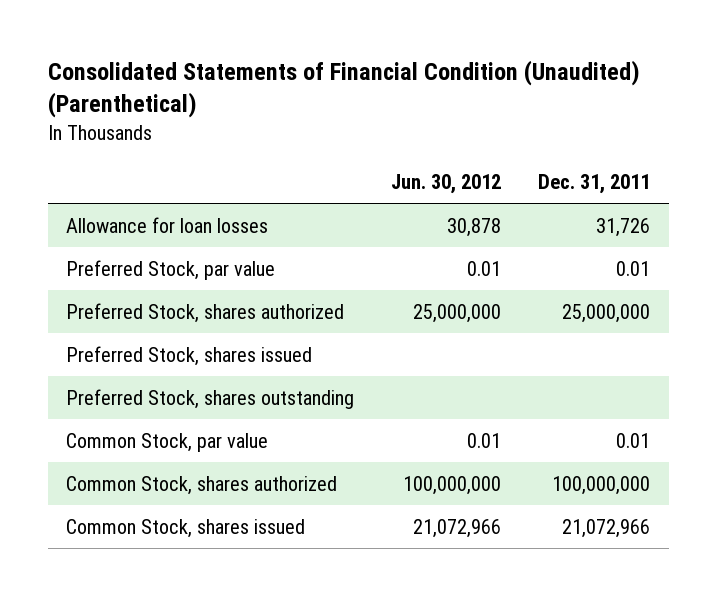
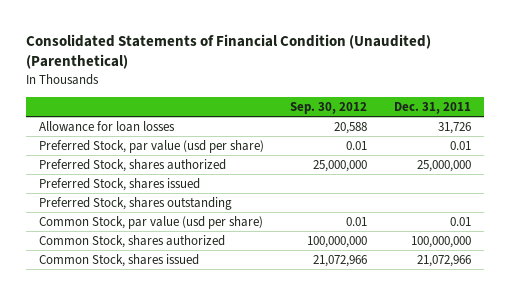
[391,174,502,195] Jun. 30, 2012 -> none
none -> [290,101,368,114] Sep. 30, 2012
[66,259,276,280] Preferred Stock, par value -> [39,139,265,153] Preferred Stock, par value (usd per share)
[66,432,269,452] Common Stock, par value -> [39,215,264,229] Common Stock, par value (usd per share)

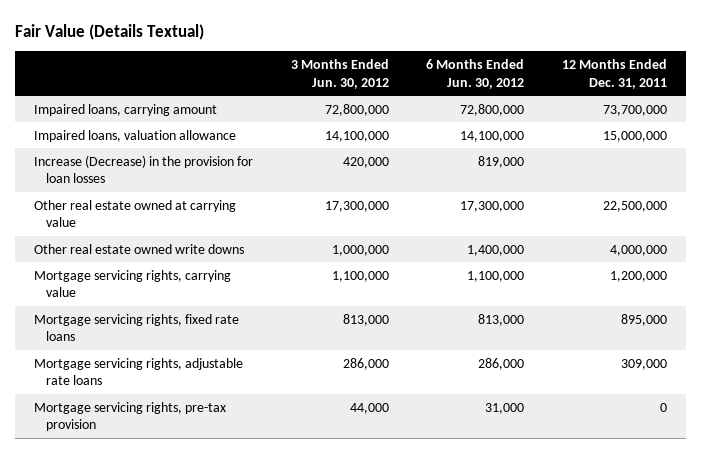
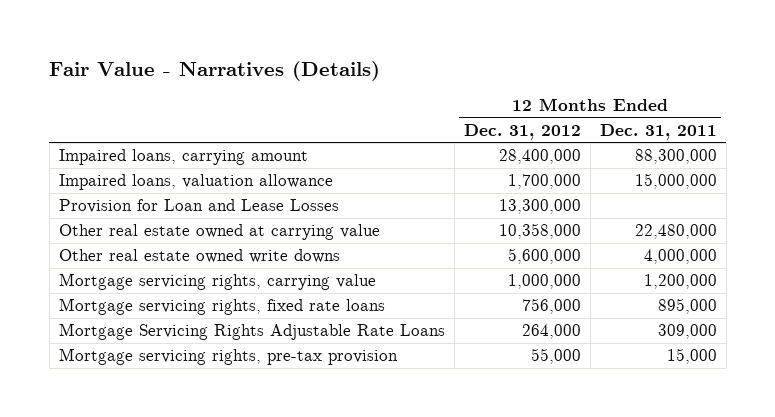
[15,24,205,41] Fair Value (Details Textual) -> [49,60,381,81] Fair Value - Narratives (Details)
[290,59,389,89] 3 Months Ended Jun. 30, 2012 -> none
[426,59,525,89] 6 Months Ended Jun. 30, 2012 -> none
none -> [463,123,581,140] Dec. 31, 2012
[603,104,668,116] 73,700,000 -> [634,149,717,165] 88,300,000
[33,154,253,184] Increase (Decrease) in the provision for loan losses -> none
none -> [58,199,339,214] Provision for Loan and Lease Losses
[603,200,668,212] 22,500,000 -> [634,224,717,240] 22,480,000
[33,357,243,386] Mortgage servicing rights, adjustable rate loans -> [58,323,445,341] Mortgage Servicing Rights Adjustable Rate Loans
[660,402,668,412] 0 -> [666,348,717,365] 15,000

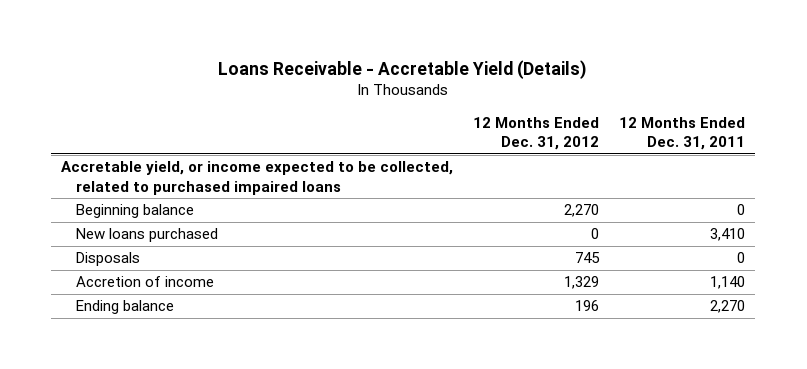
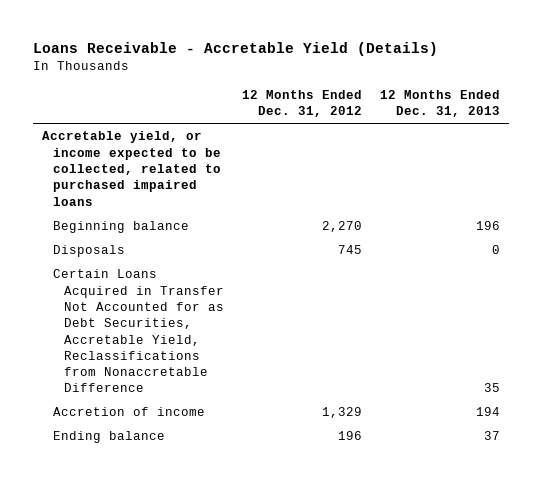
[619,116,746,151] 12 Months Ended Dec. 31, 2011 -> none
none -> [380,89,501,118] 12 Months Ended Dec. 31, 2013
[75,228,218,243] New loans purchased -> none
none -> [53,269,225,393] Certain Loans Acquired in Transfer Not Accounted for as Debt Securities, Accretable Yield, Reclassifications from Nonaccretable Difference

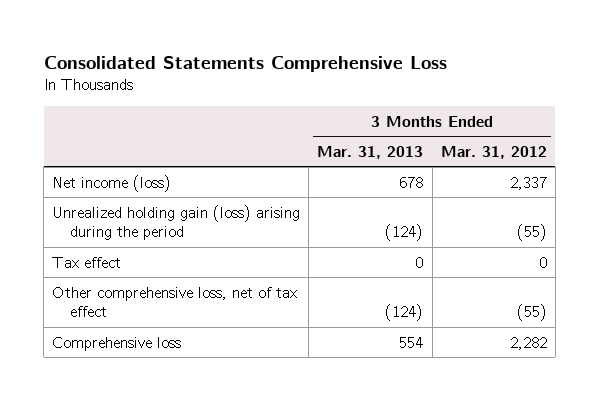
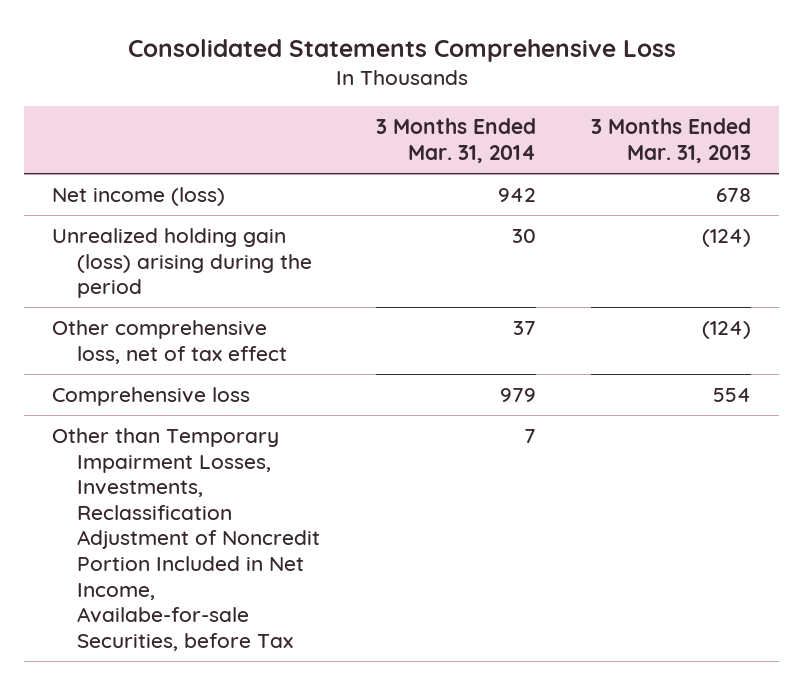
[440,145,547,159] Mar. 31, 2012 -> none
none -> [375,118,536,164] 3 Months Ended Mar. 31, 2014
[52,256,122,268] Tax effect -> none
none -> [51,428,320,651] Other than Temporary Impairment Losses, Investments, Reclassification Adjustment of Noncredit Portion Included in Net Income, Availabe-for-sale Securities, before Tax

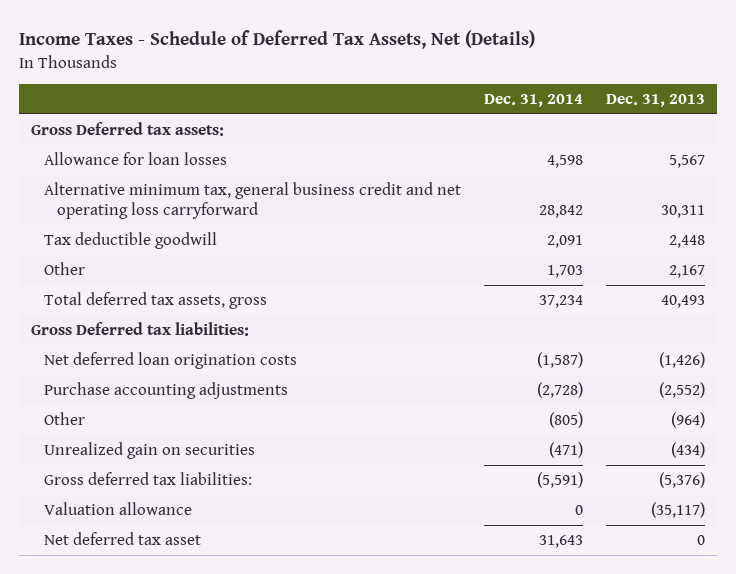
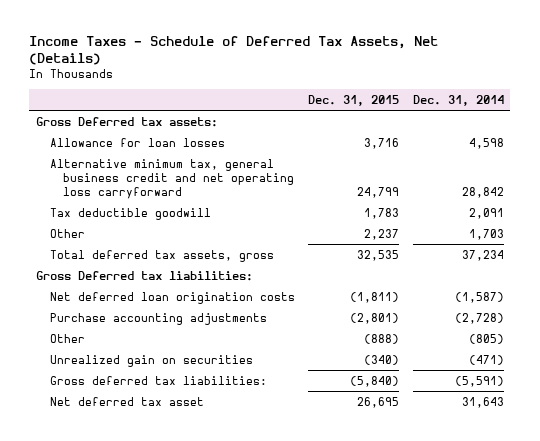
[606,94,706,108] Dec. 31, 2013 -> none
none -> [308,94,400,106] Dec. 31, 2015
[43,501,192,515] Valuation allowance -> none

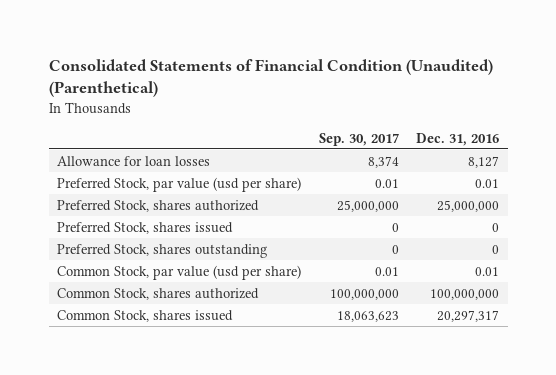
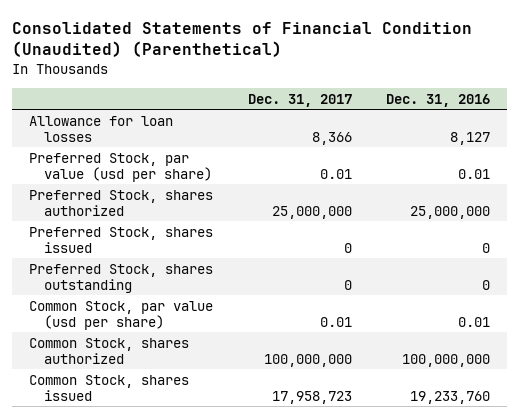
[318,132,399,146] Sep. 30, 2017 -> none
none -> [247,93,352,107] Dec. 31, 2017
[437,309,500,322] 20,297,317 -> [409,390,490,404] 19,233,760

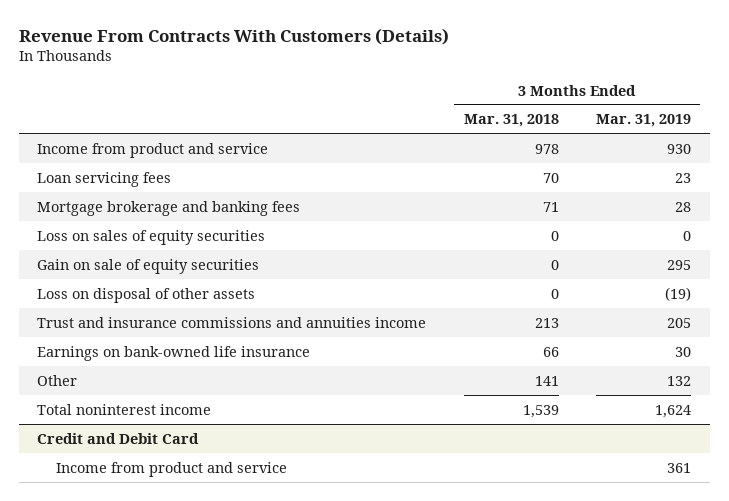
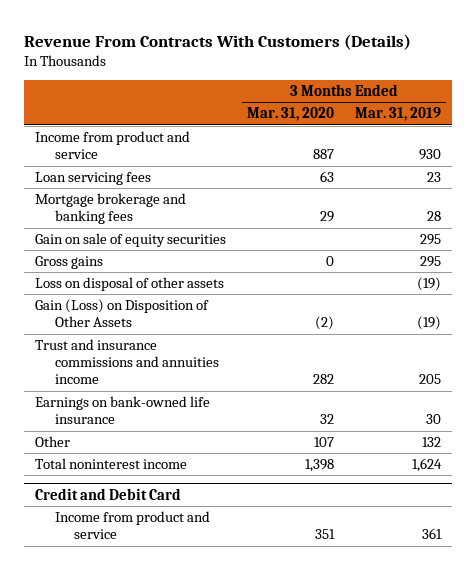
[463,114,559,128] Mar. 31, 2018 -> none
none -> [246,107,334,122] Mar. 31, 2020
[37,229,266,245] Loss on sales of equity securities -> none
none -> [34,256,103,270] Gross gains
none -> [34,299,209,328] Gain (Loss) on Disposition of Other Assets

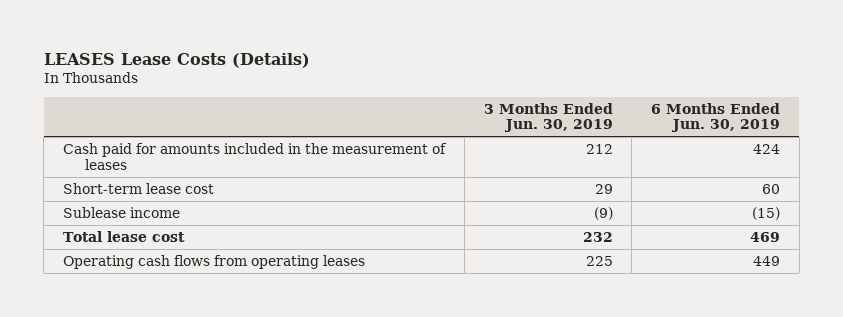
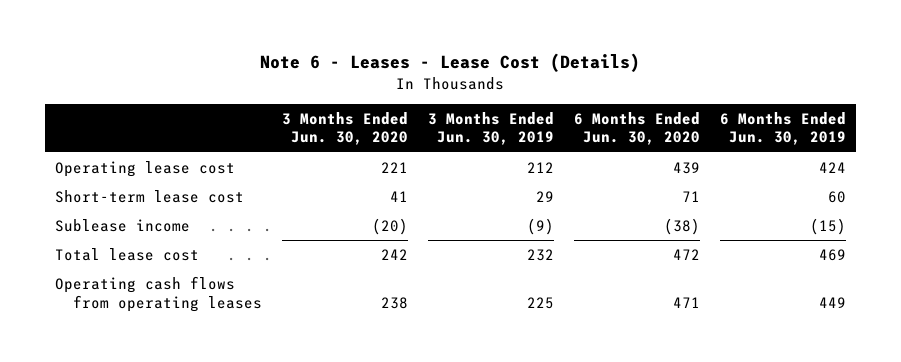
[43,52,310,68] LEASES Lease Costs (Details) -> [260,53,641,73] Note 6 - Leases - Lease Cost (Details)
none -> [282,111,409,146] 3 Months Ended Jun. 30, 2020
none -> [574,111,701,146] 6 Months Ended Jun. 30, 2020
[63,142,448,170] Cash paid for amounts included in the measurement of leases -> [54,160,235,177] Operating lease cost

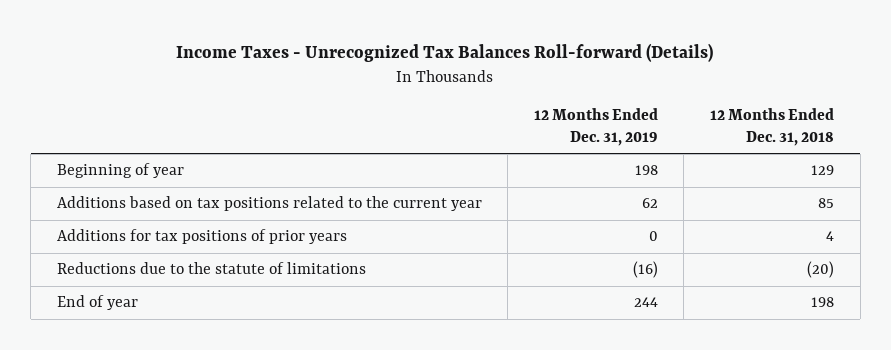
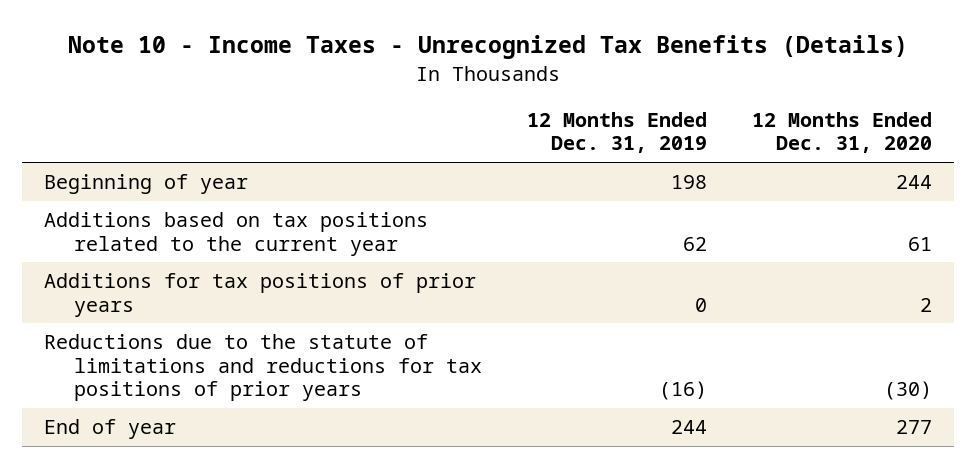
[176,42,714,62] Income Taxes - Unrecognized Tax Balances Roll-forward (Details) -> [67,35,908,60] Note 10 - Income Taxes - Unrecognized Tax Benefits (Details)
[710,108,835,146] 12 Months Ended Dec. 31, 2018 -> none
none -> [751,111,932,154] 12 Months Ended Dec. 31, 2020
[56,262,366,275] Reductions due to the statute of limitations -> [44,334,482,402] Reductions due to the statute of limitations and reductions for tax positions of prior years

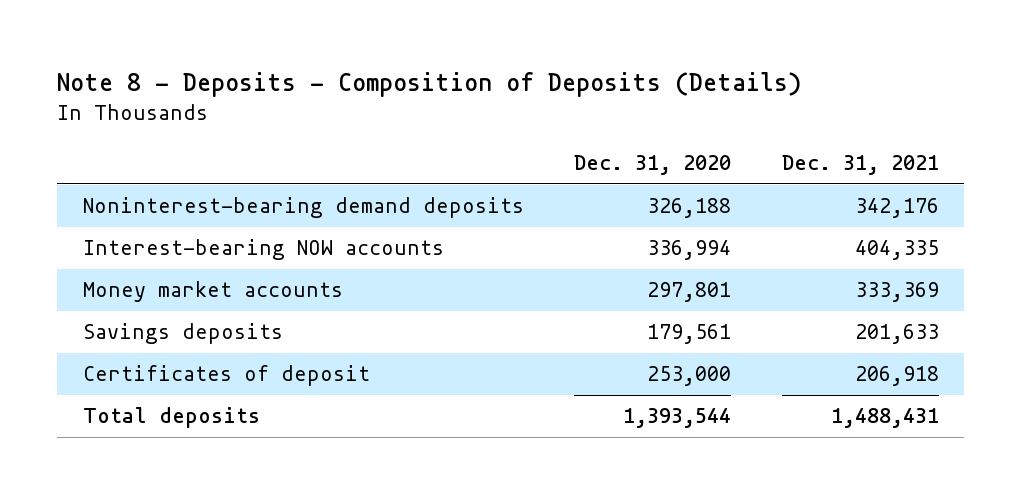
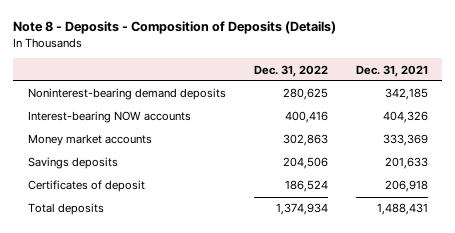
[574,155,732,176] Dec. 31, 2020 -> none
none -> [253,64,328,77] Dec. 31, 2022
[855,198,940,219] 342,176 -> [384,88,428,101] 342,185
[855,240,940,261] 404,335 -> [382,111,428,124] 404,326

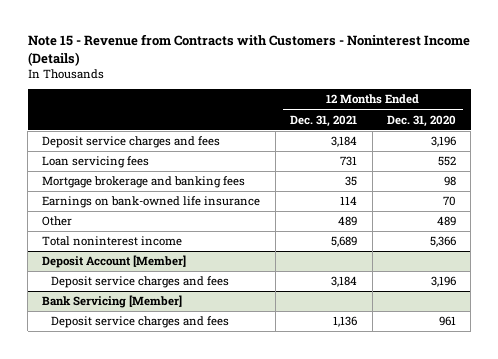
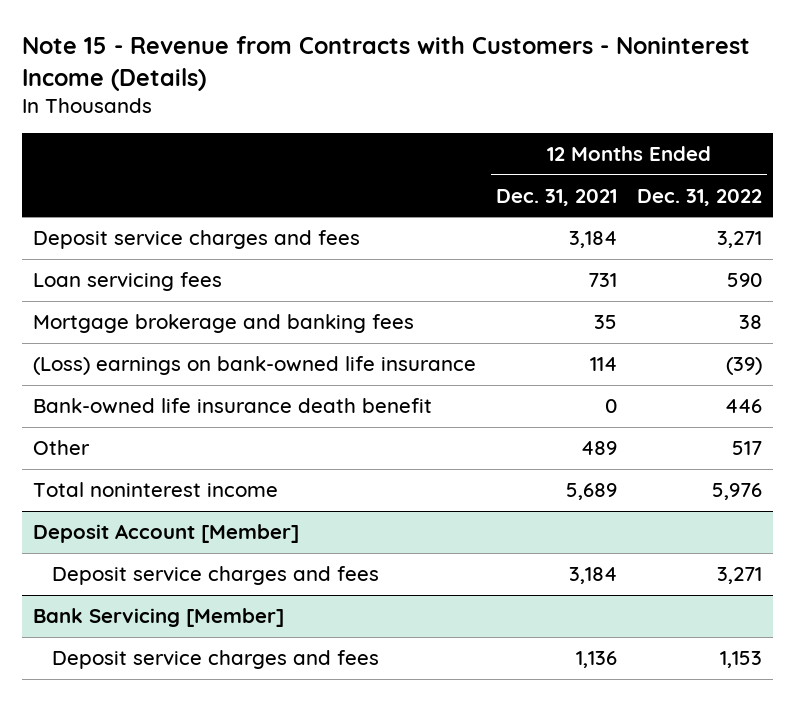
[386,114,456,127] Dec. 31, 2020 -> none
none -> [637,188,763,206] Dec. 31, 2022
[42,196,261,209] Earnings on bank-owned life insurance -> [32,355,476,375] (Loss) earnings on bank-owned life insurance
none -> [32,397,432,414] Bank-owned life insurance death benefit

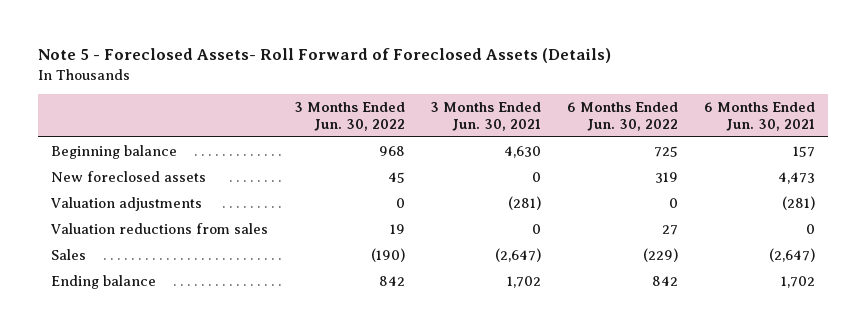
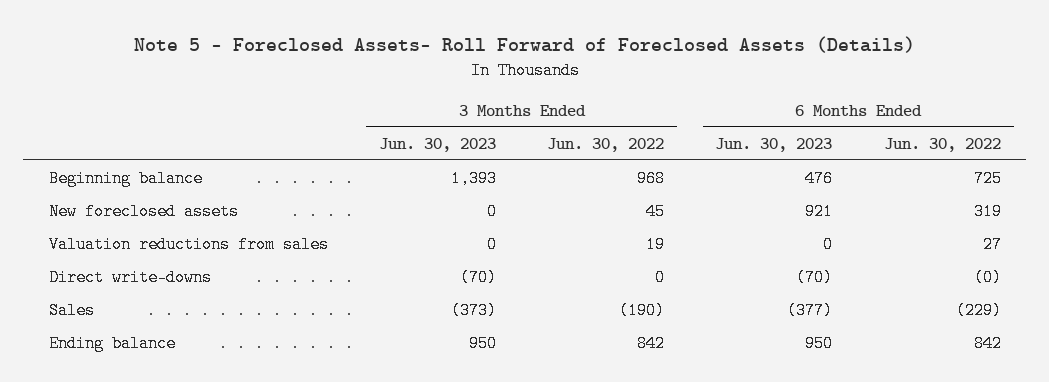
[430,102,542,132] 3 Months Ended Jun. 30, 2021 -> none
[703,102,815,132] 6 Months Ended Jun. 30, 2021 -> none
none -> [378,137,496,152] Jun. 30, 2023
none -> [715,137,833,152] Jun. 30, 2023
[49,196,202,211] Valuation adjustments -> none
none -> [48,269,212,287] Direct write-downs

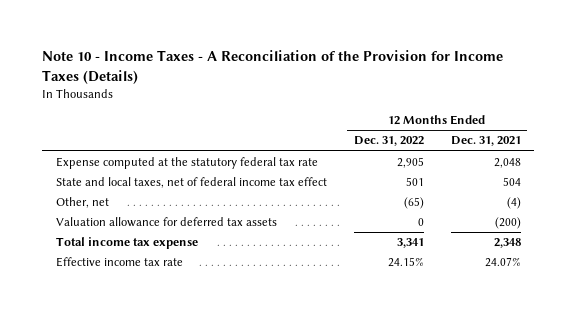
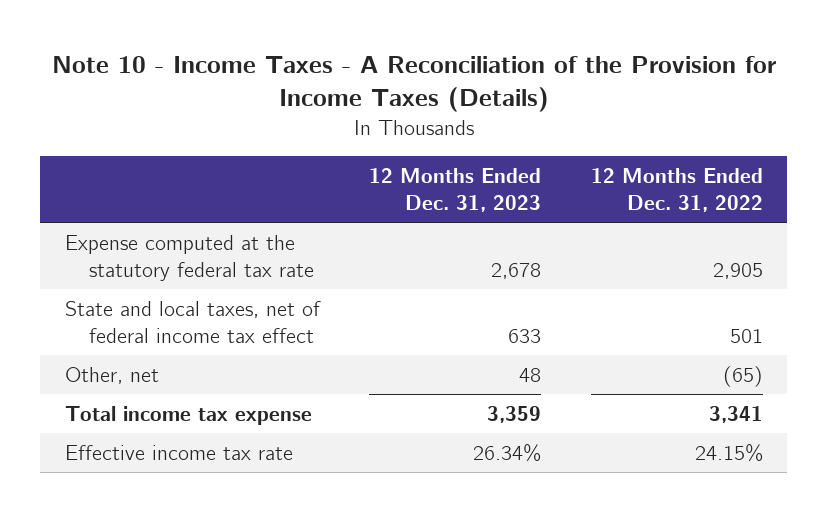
[450,136,521,147] Dec. 31, 2021 -> none
none -> [369,167,542,212] 12 Months Ended Dec. 31, 2023
[55,217,277,228] Valuation allowance for deferred tax assets -> none

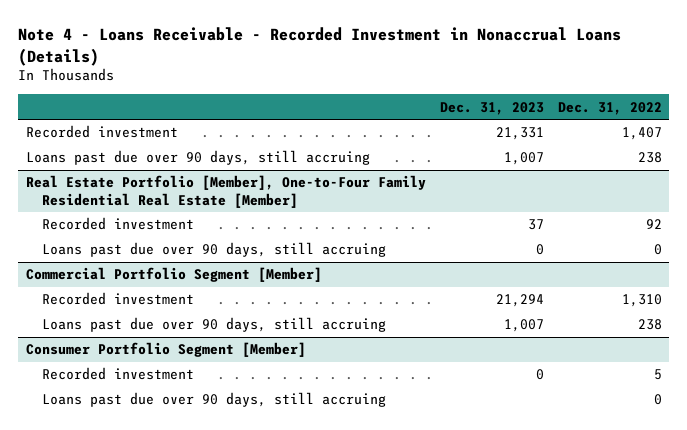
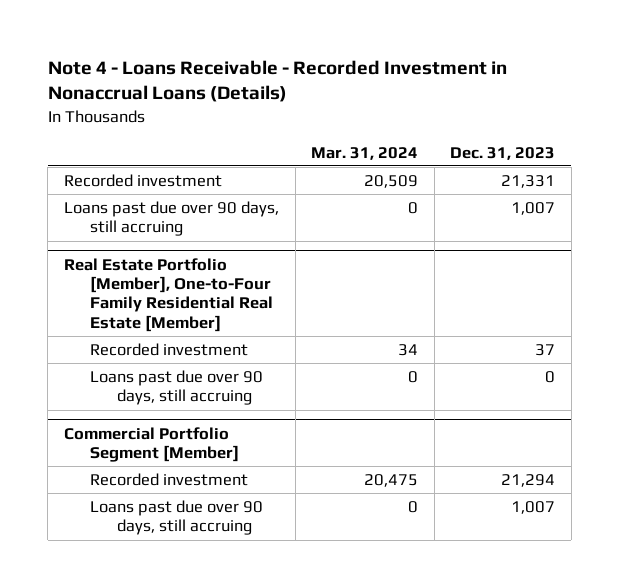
[557,101,662,115] Dec. 31, 2022 -> none
none -> [311,146,419,160] Mar. 31, 2024
[25,342,306,358] Consumer Portfolio Segment [Member] -> none
[41,367,194,381] Recorded investment -> none
[41,392,386,408] Loans past due over 90 days, still accruing -> none

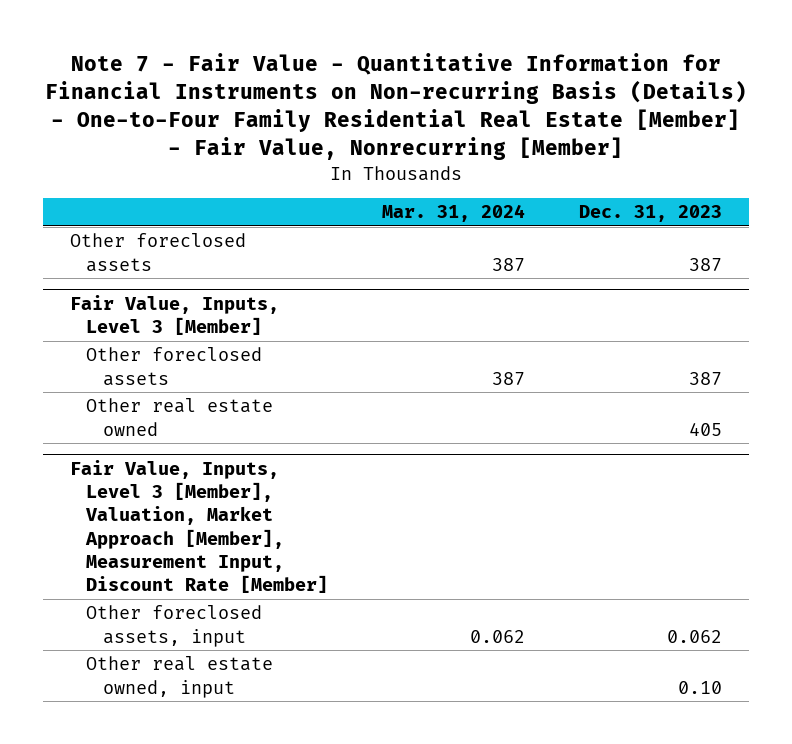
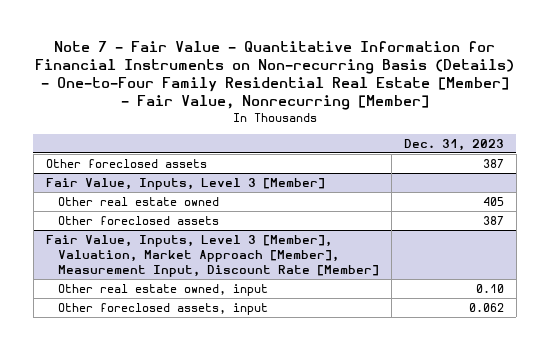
[382,203,526,222] Mar. 31, 2024 -> none
[86,347,263,386] Other foreclosed assets -> [57,215,219,225] Other foreclosed assets
[86,605,263,647] Other foreclosed assets, input -> [57,302,268,315] Other foreclosed assets, input

